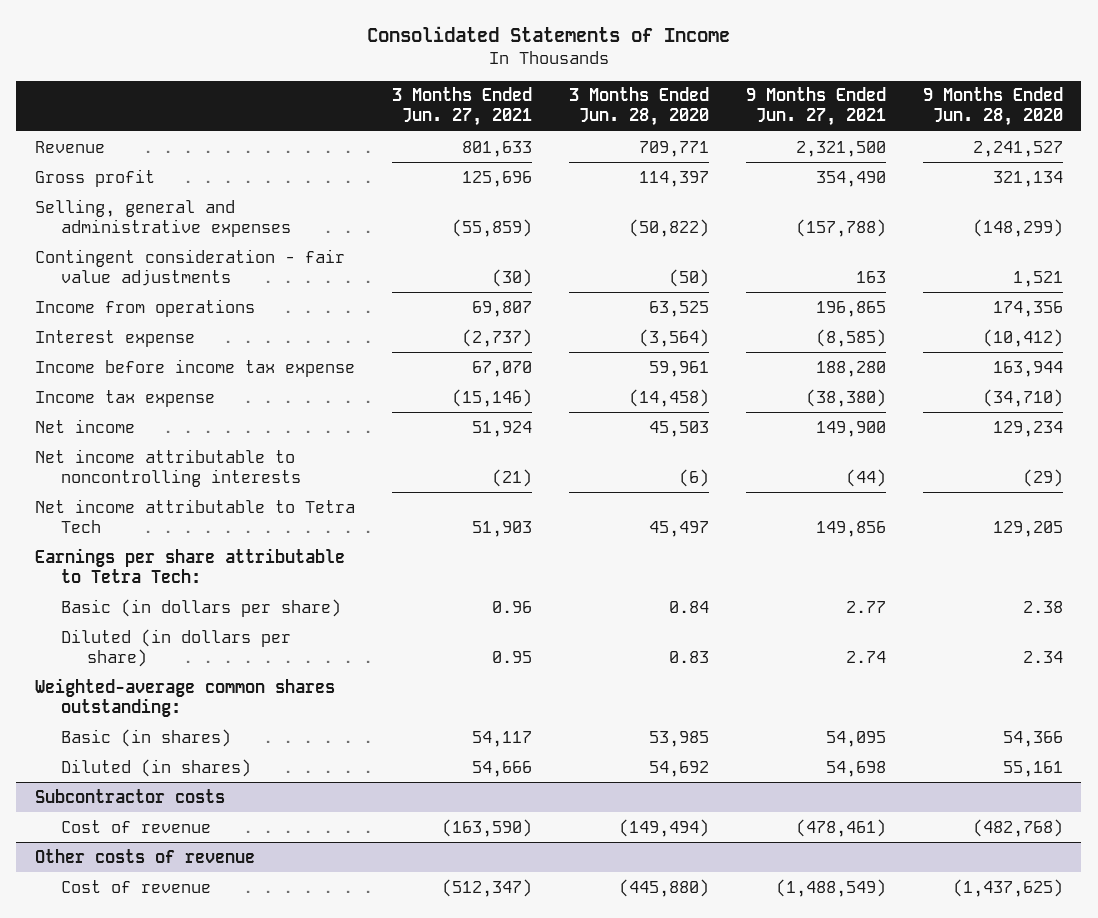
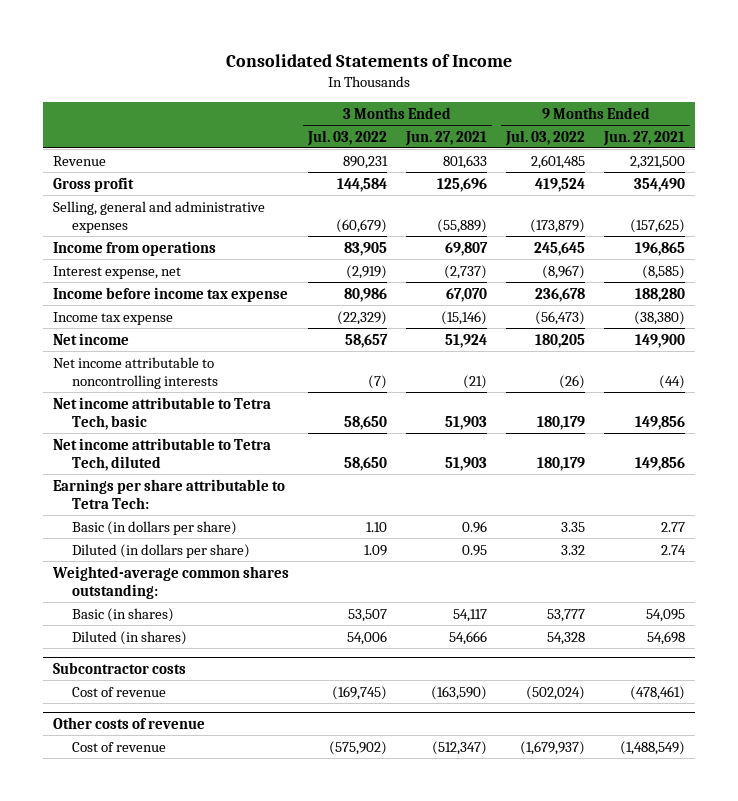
[568,87,709,127] 3 Months Ended Jun. 28, 2020 -> none
[922,87,1063,127] 9 Months Ended Jun. 28, 2020 -> none
none -> [306,129,387,146] Jul. 03, 2022
none -> [505,129,586,146] Jul. 03, 2022
[34,248,345,286] Contingent consideration - fair value adjustments -> none
[451,218,532,237] (55,859) -> [436,218,487,233] (55,889)
[795,218,886,237] (157,788) -> [630,218,686,233] (157,625)
[34,329,195,347] Interest expense -> [52,265,181,279] Interest expense, net
[34,498,355,533] Net income attributable to Tetra Tech -> [52,396,271,430] Net income attributable to Tetra Tech, basic
none -> [52,437,271,471] Net income attributable to Tetra Tech, diluted

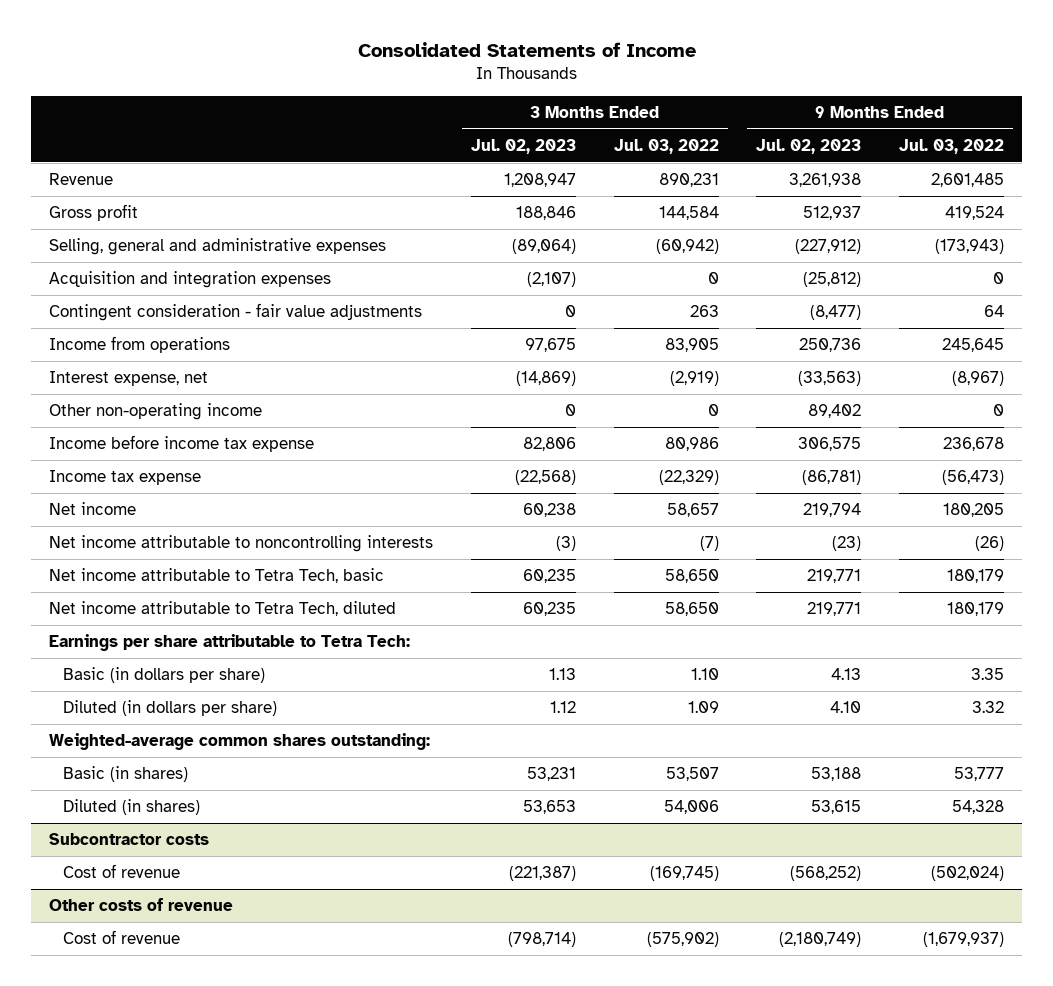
[404,130,487,146] Jun. 27, 2021 -> none
[603,130,686,146] Jun. 27, 2021 -> none
none -> [470,138,576,154] Jul. 02, 2023
none -> [756,138,862,154] Jul. 02, 2023
[335,218,387,233] (60,679) -> [655,239,719,255] (60,942)
[530,218,586,233] (173,879) -> [934,239,1004,255] (173,943)
none -> [49,271,332,289] Acquisition and integration expenses
none -> [49,303,423,322] Contingent consideration - fair value adjustments
none -> [49,403,263,421] Other non-operating income

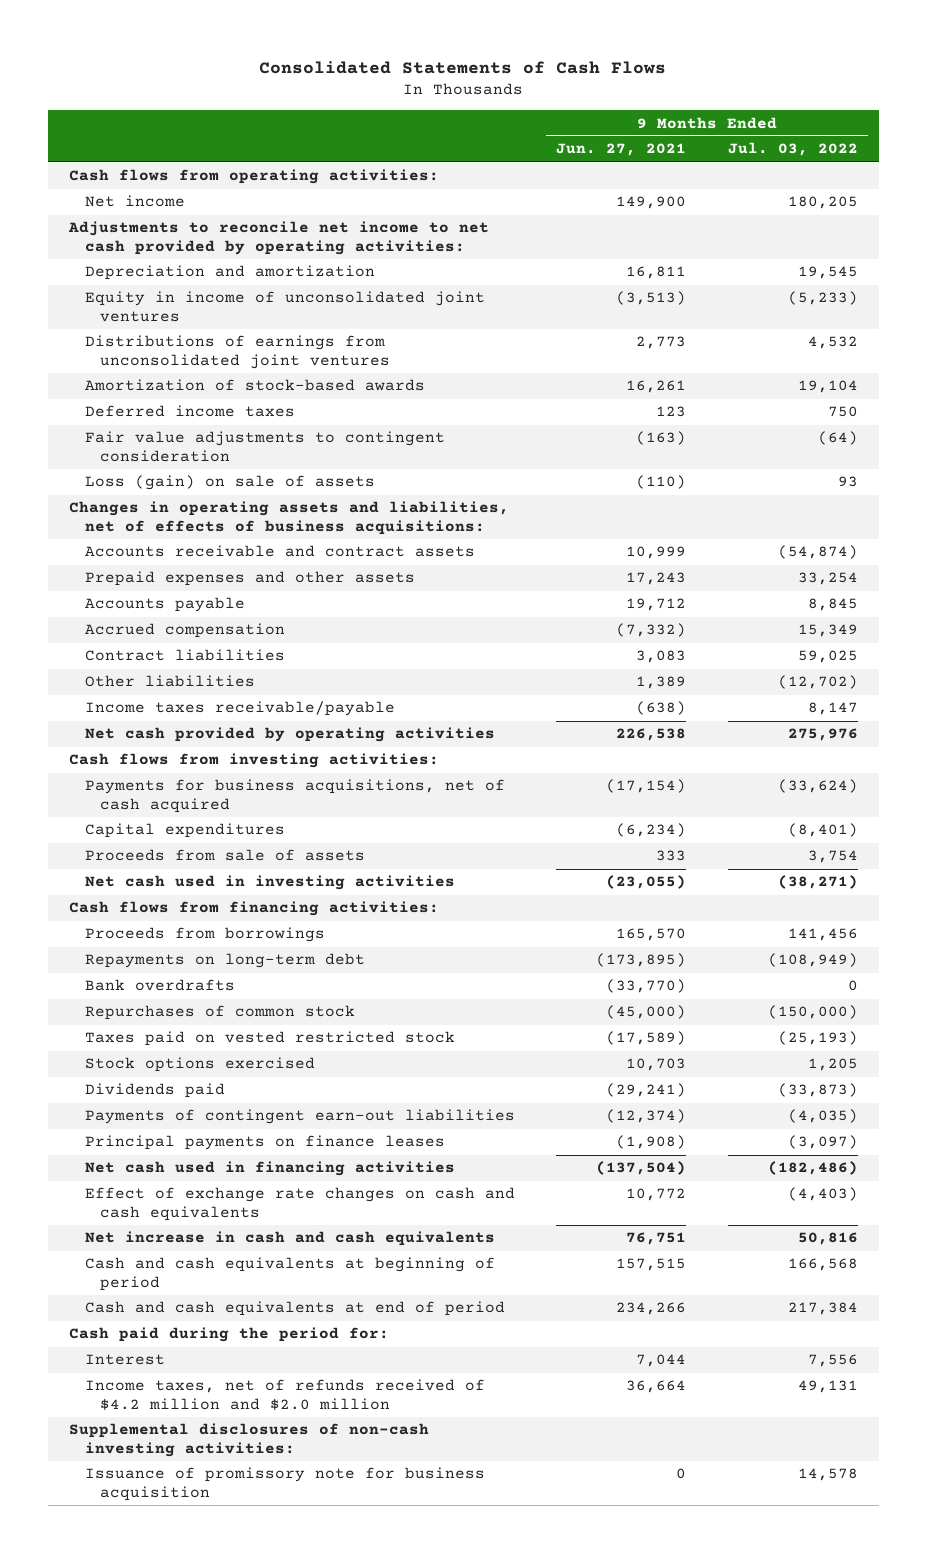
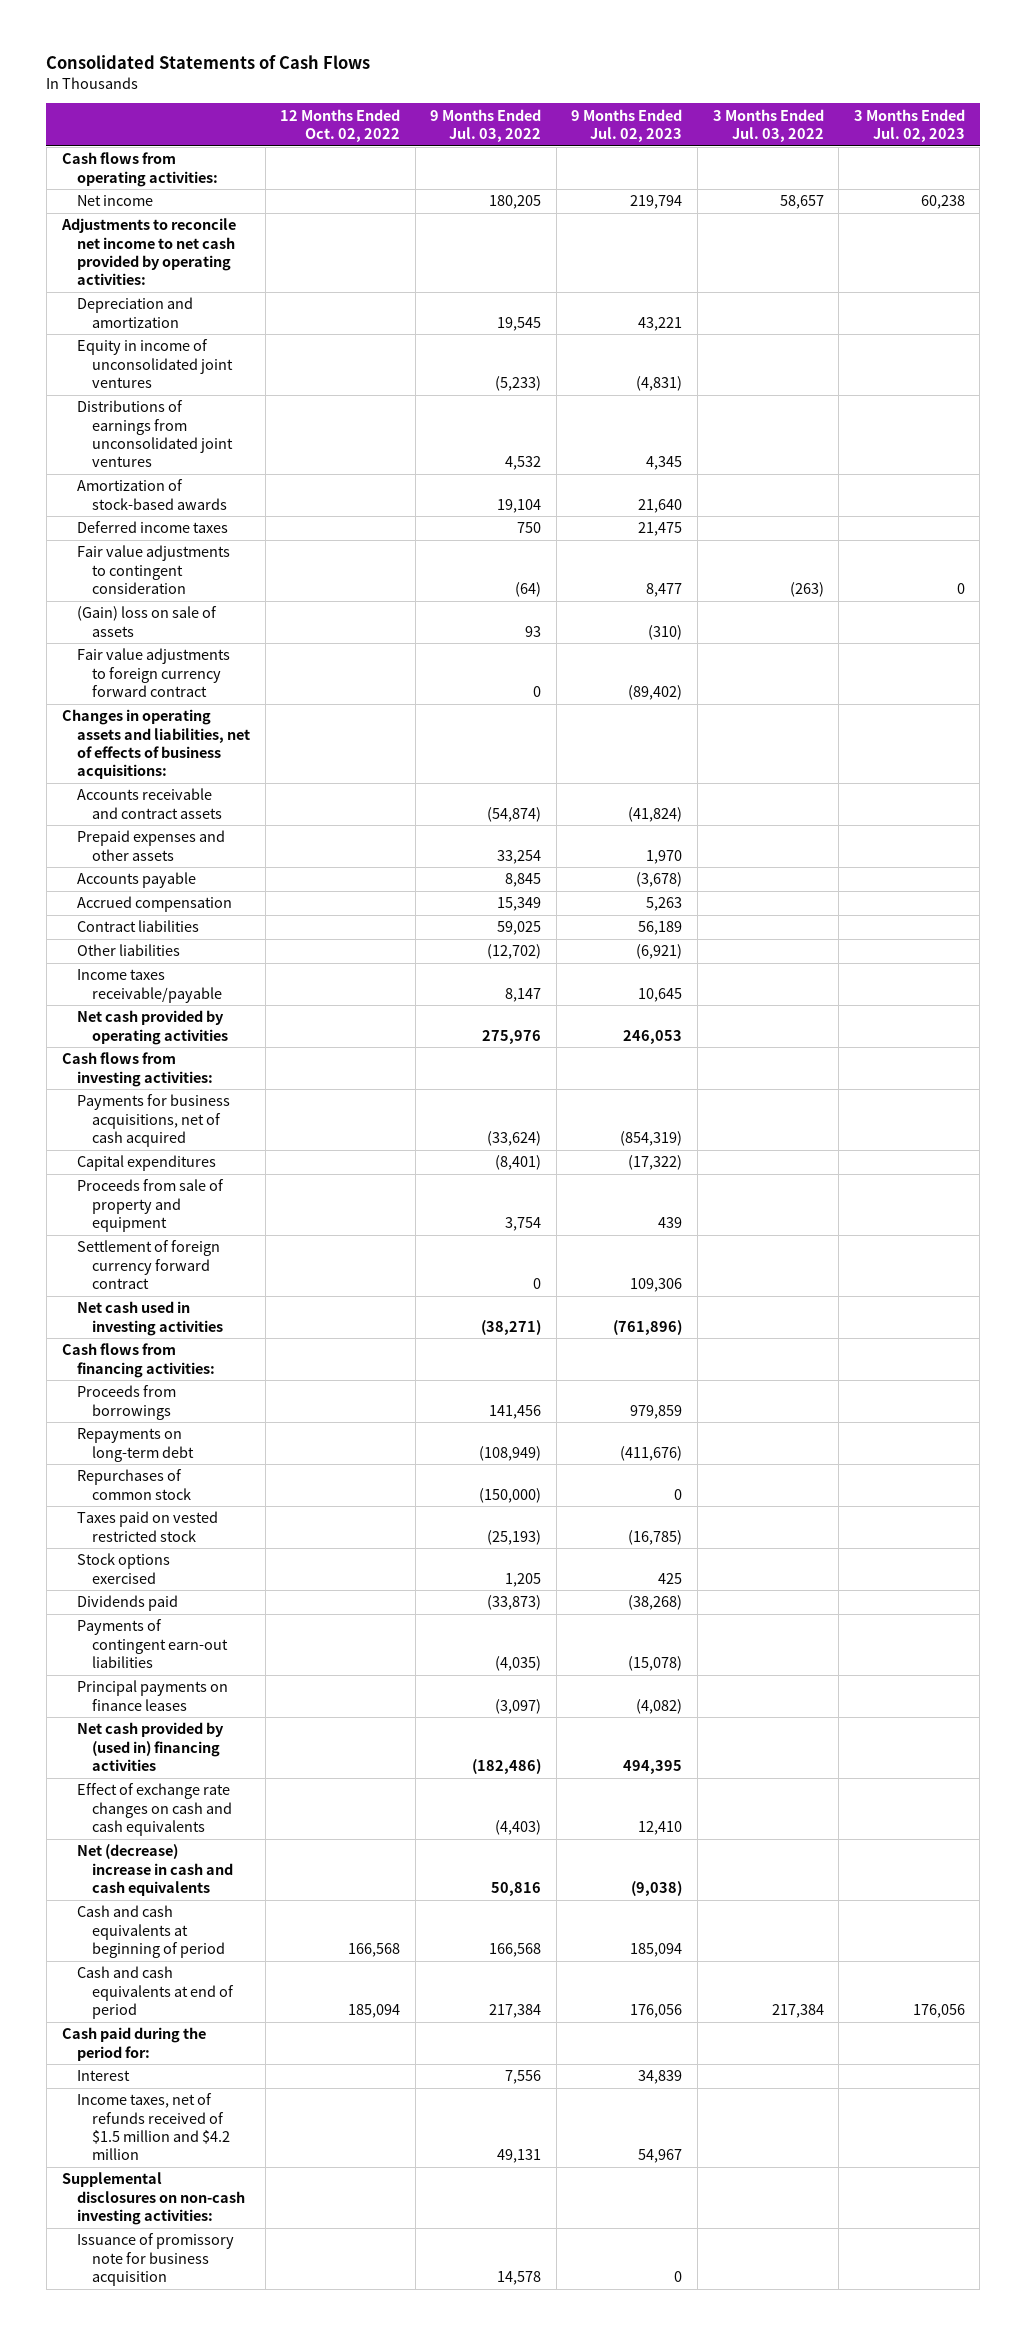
[556,143,687,157] Jun. 27, 2021 -> none
none -> [280,108,401,142] 12 Months Ended Oct. 02, 2022
none -> [571,108,683,142] 9 Months Ended Jul. 02, 2023
none -> [712,108,824,142] 3 Months Ended Jul. 03, 2022
none -> [853,108,965,142] 3 Months Ended Jul. 02, 2023
[84,475,375,491] Loss (gain) on sale of assets -> [76,606,217,637] (Gain) loss on sale of assets
none -> [76,648,230,697] Fair value adjustments to foreign currency forward contract
[84,849,365,862] Proceeds from sale of assets -> [76,1179,224,1232] Proceeds from sale of property and equipment
none -> [76,1240,220,1289] Settlement of foreign currency forward contract
[84,979,235,992] Bank overdrafts -> none
[84,1161,455,1177] Net cash used in financing activities -> [76,1722,224,1771] Net cash provided by (used in) financing activities
[84,1231,495,1247] Net increase in cash and cash equivalents -> [76,1844,234,1896] Net (decrease) increase in cash and cash equivalents
[84,1379,485,1411] Income taxes, net of refunds received of $4.2 million and $2.0 million -> [76,2093,231,2161] Income taxes, net of refunds received of $1.5 million and $4.2 million
[69,1423,430,1458] Supplemental disclosures of non-cash investing activities: -> [61,2172,245,2225] Supplemental disclosures on non-cash investing activities:

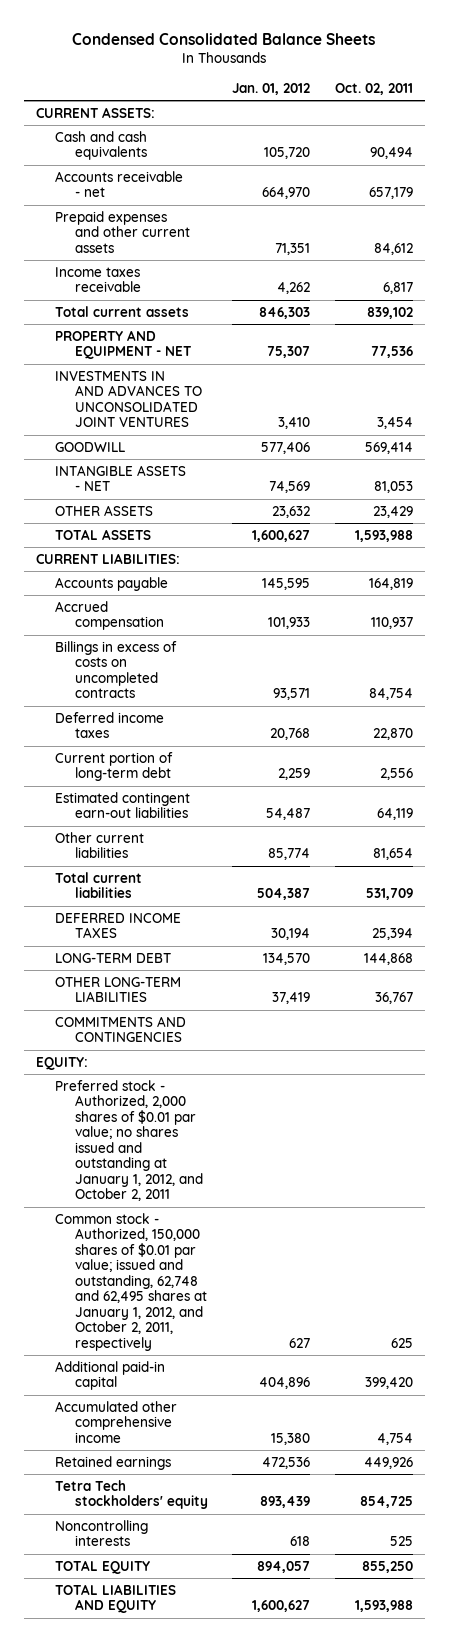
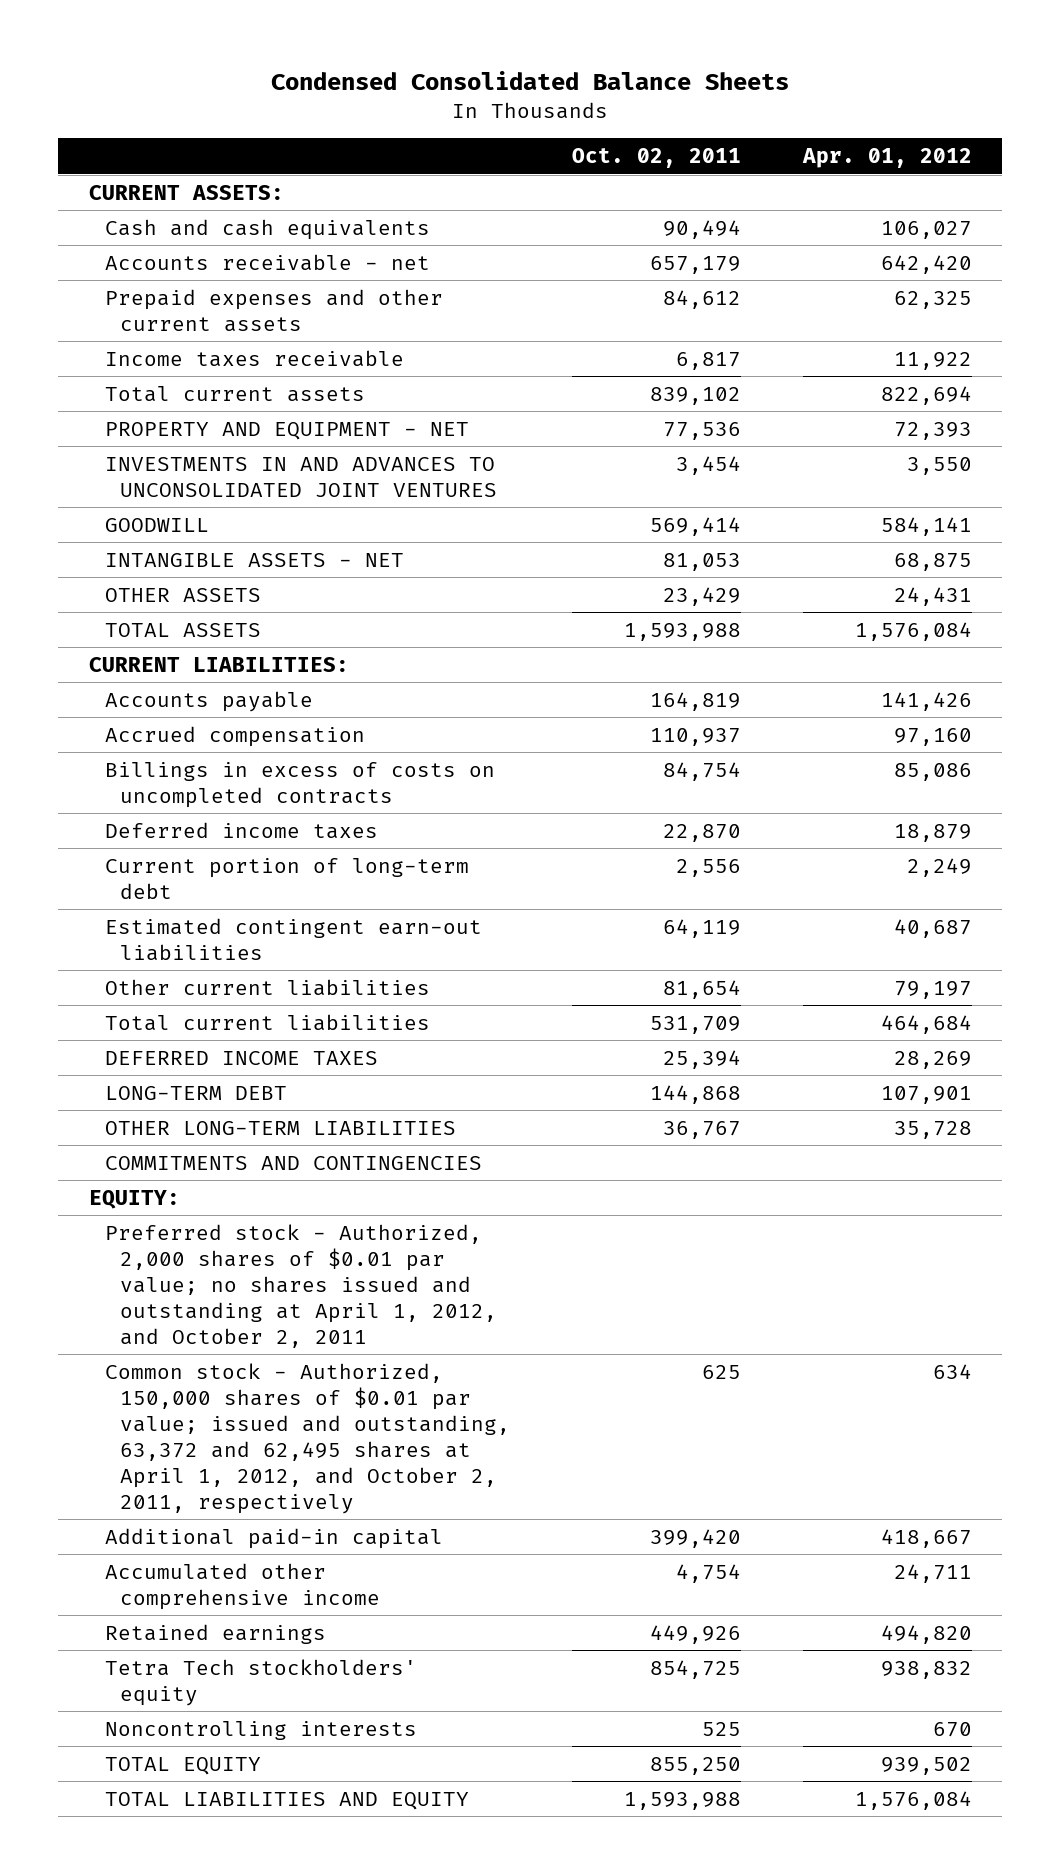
[232,83,311,96] Jan. 01, 2012 -> none
none -> [801,148,972,169] Apr. 01, 2012
[55,1079,203,1202] Preferred stock - Authorized, 2,000 shares of $0.01 par value; no shares issued and outstanding at January 1, 2012, and October 2, 2011 -> [104,1223,498,1348] Preferred stock - Authorized, 2,000 shares of $0.01 par value; no shares issued and outstanding at April 1, 2012, and October 2, 2011
[55,1212,207,1351] Common stock - Authorized, 150,000 shares of $0.01 par value; issued and outstanding, 62,748 and 62,495 shares at January 1, 2012, and October 2, 2011, respectively -> [104,1362,511,1514] Common stock - Authorized, 150,000 shares of $0.01 par value; issued and outstanding, 63,372 and 62,495 shares at April 1, 2012, and October 2, 2011, respectively

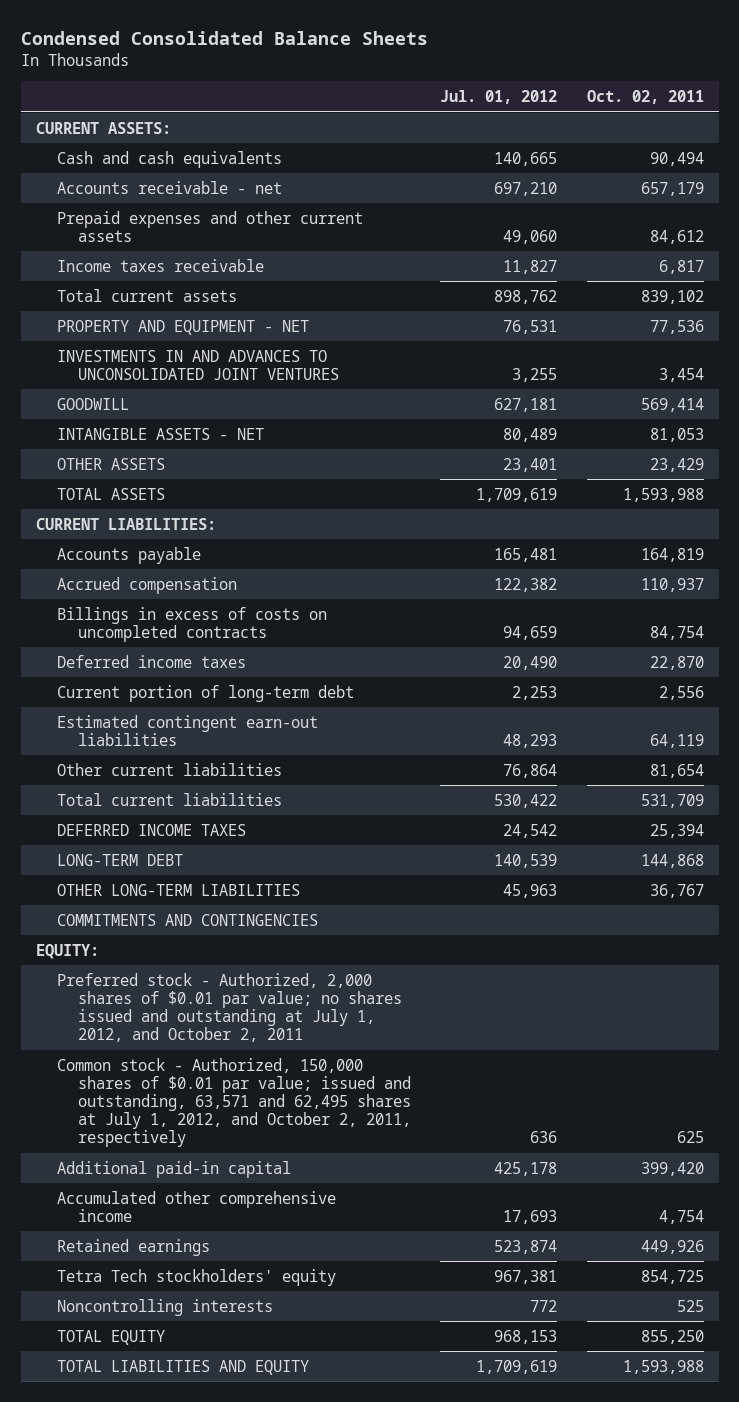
[801,148,972,169] Apr. 01, 2012 -> none
none -> [440,89,558,104] Jul. 01, 2012
[104,1223,498,1348] Preferred stock - Authorized, 2,000 shares of $0.01 par value; no shares issued and outstanding at April 1, 2012, and October 2, 2011 -> [56,972,402,1043] Preferred stock - Authorized, 2,000 shares of $0.01 par value; no shares issued and outstanding at July 1, 2012, and October 2, 2011
[104,1362,511,1514] Common stock - Authorized, 150,000 shares of $0.01 par value; issued and outstanding, 63,372 and 62,495 shares at April 1, 2012, and October 2, 2011, respectively -> [56,1057,411,1148] Common stock - Authorized, 150,000 shares of $0.01 par value; issued and outstanding, 63,571 and 62,495 shares at July 1, 2012, and October 2, 2011, respectively

